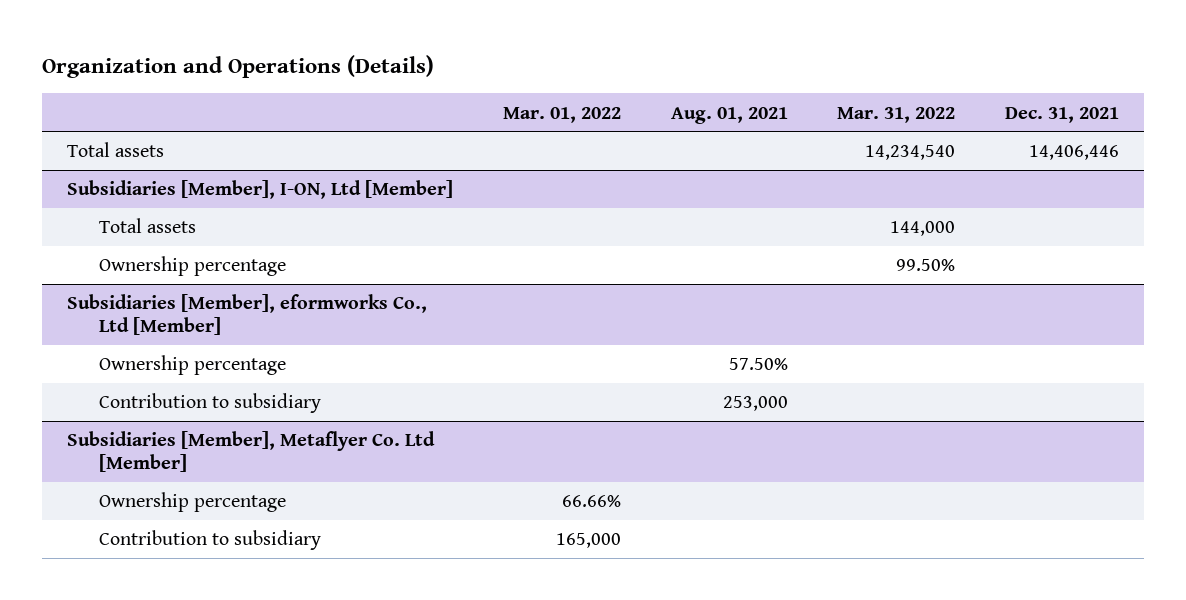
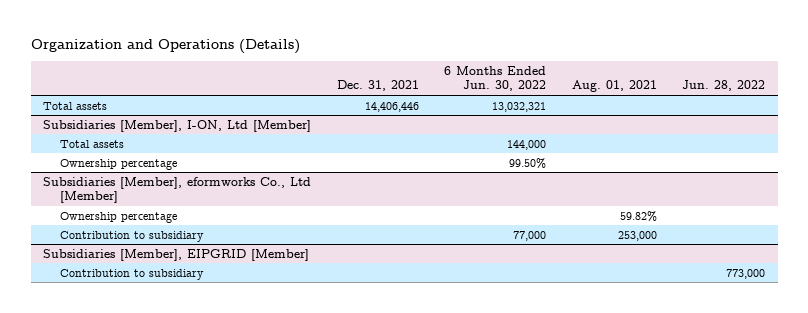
[502,106,621,123] Mar. 01, 2022 -> none
[837,106,956,123] Mar. 31, 2022 -> none
none -> [444,65,547,92] 6 Months Ended Jun. 30, 2022
none -> [681,80,765,92] Jun. 28, 2022
[728,358,788,371] 57.50% -> [619,210,657,222] 59.82%
[67,431,436,473] Subsidiaries [Member], Metaflyer Co. Ltd [Member] -> none
[98,492,286,513] Ownership percentage -> none
[98,530,321,551] Contribution to subsidiary -> none
none -> [43,248,310,261] Subsidiaries [Member], EIPGRID [Member]
none -> [60,268,205,280] Contribution to subsidiary

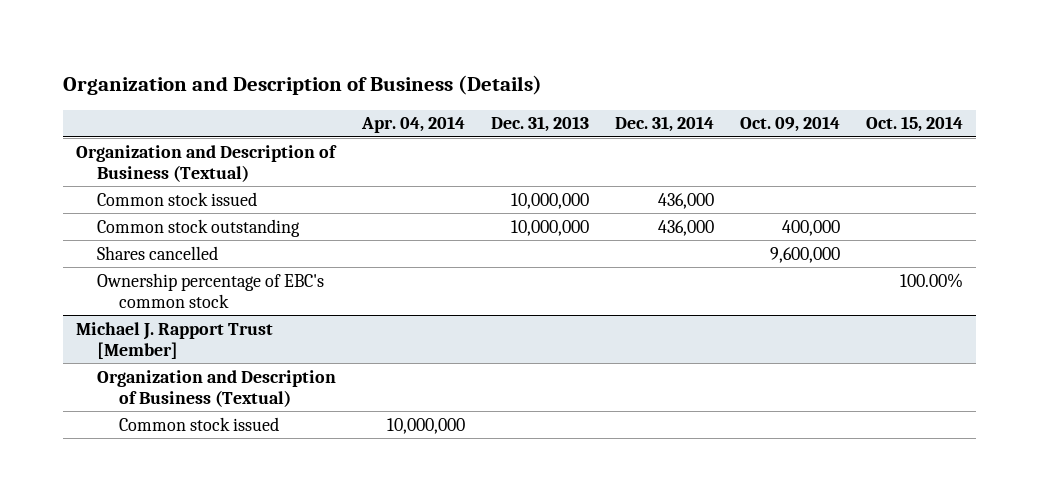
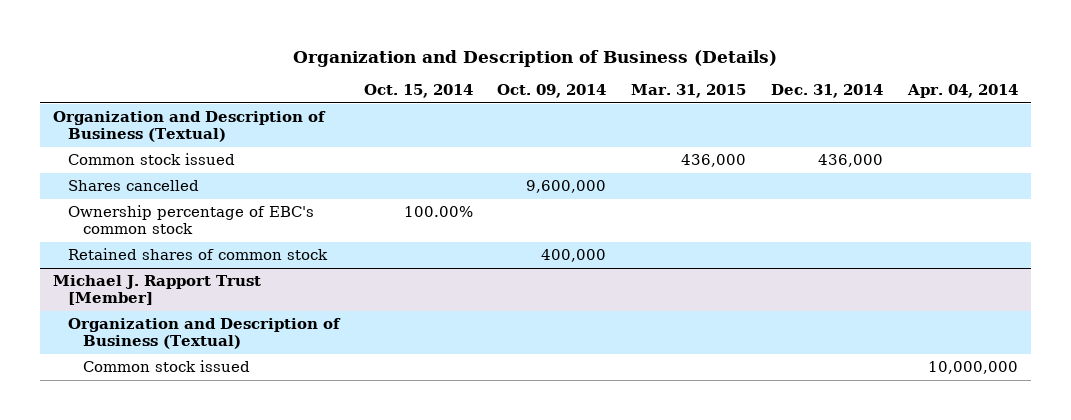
[491,116,590,133] Dec. 31, 2013 -> none
none -> [631,84,747,99] Mar. 31, 2015
[97,218,301,237] Common stock outstanding -> none
none -> [67,248,328,261] Retained shares of common stock

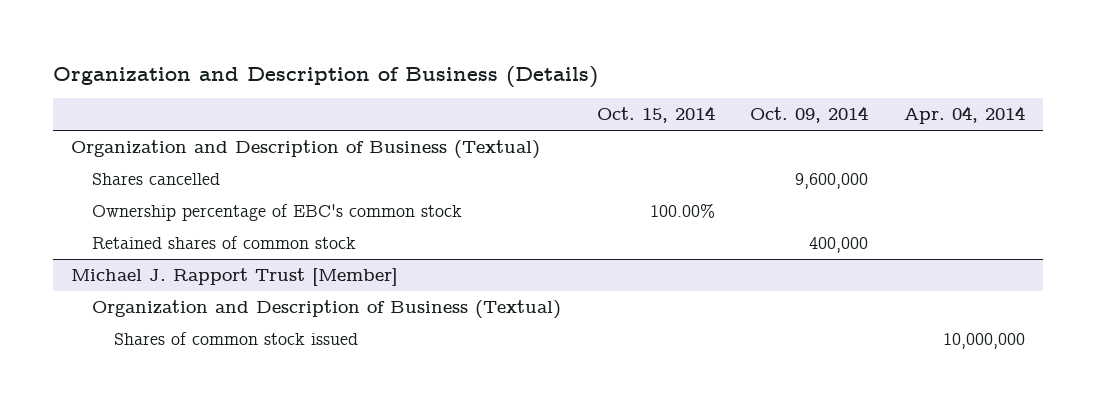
[631,84,747,99] Mar. 31, 2015 -> none
[771,84,884,99] Dec. 31, 2014 -> none
[67,153,235,166] Common stock issued -> none
[82,360,250,373] Common stock issued -> [113,332,358,346] Shares of common stock issued

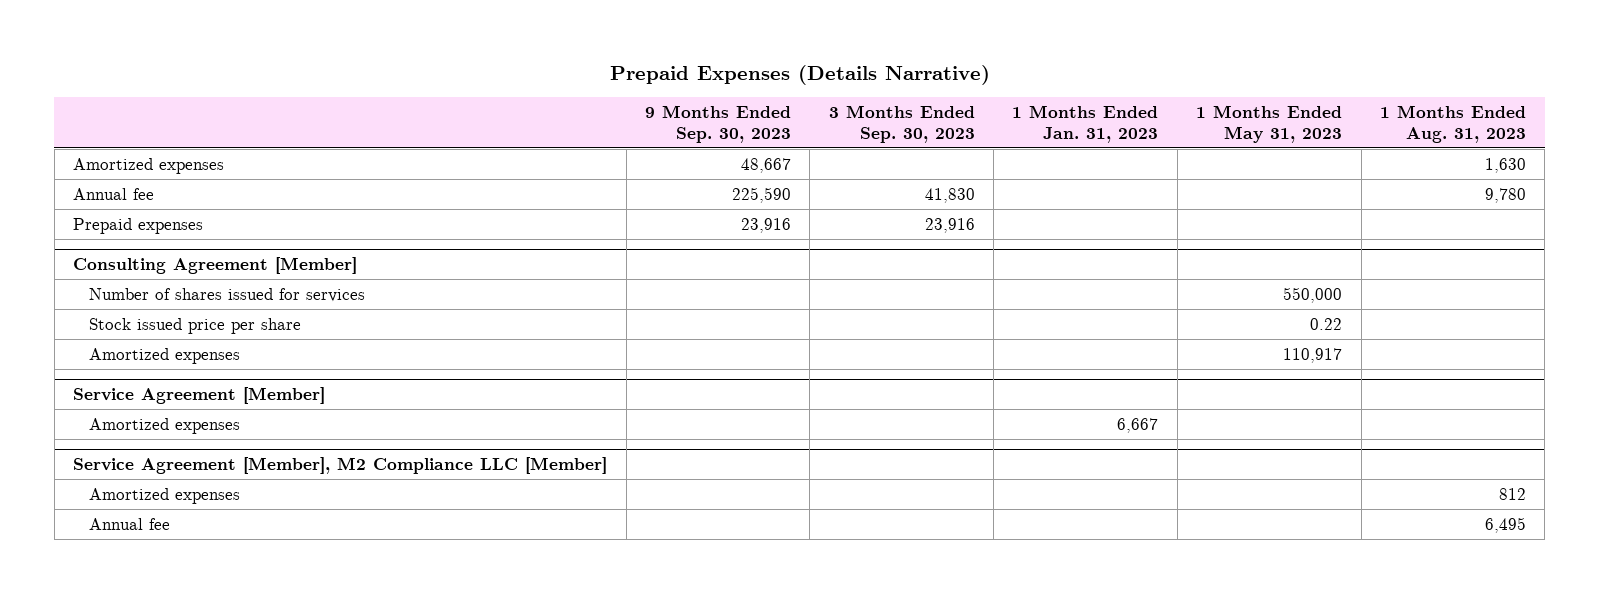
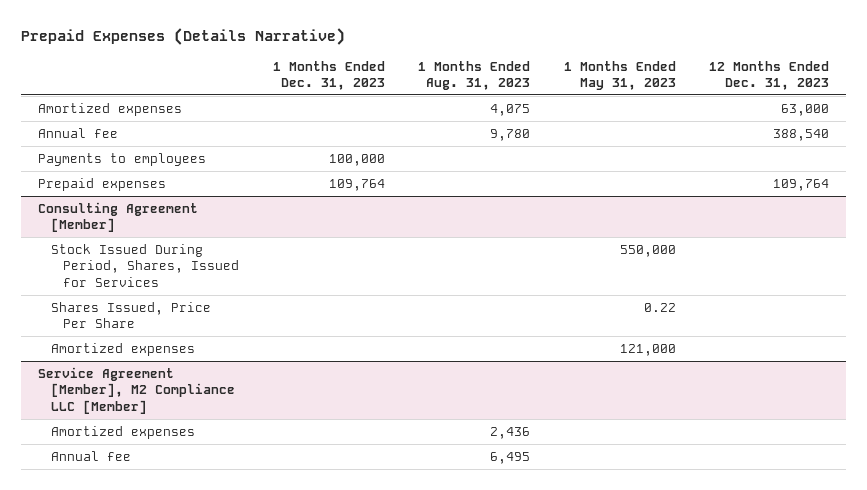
[644,104,791,143] 9 Months Ended Sep. 30, 2023 -> none
[828,104,975,143] 3 Months Ended Sep. 30, 2023 -> none
[1012,104,1159,143] 1 Months Ended Jan. 31, 2023 -> none
none -> [272,60,385,91] 1 Months Ended Dec. 31, 2023
none -> [709,60,830,91] 12 Months Ended Dec. 31, 2023
[1484,157,1526,173] 1,630 -> [490,103,531,116] 4,075
none -> [37,152,206,166] Payments to employees
[73,387,326,405] Service Agreement [Member] -> none
[89,417,241,434] Amortized expenses -> none
[89,287,366,302] Number of shares issued for services -> [50,243,240,287] Stock Issued During Period, Shares, Issued for Services
[89,317,302,334] Stock issued price per share -> [50,301,211,329] Shares Issued, Price Per Share
[1283,347,1343,363] 110,917 -> [619,343,676,356] 121,000
[1498,487,1526,500] 812 -> [490,426,531,439] 2,436

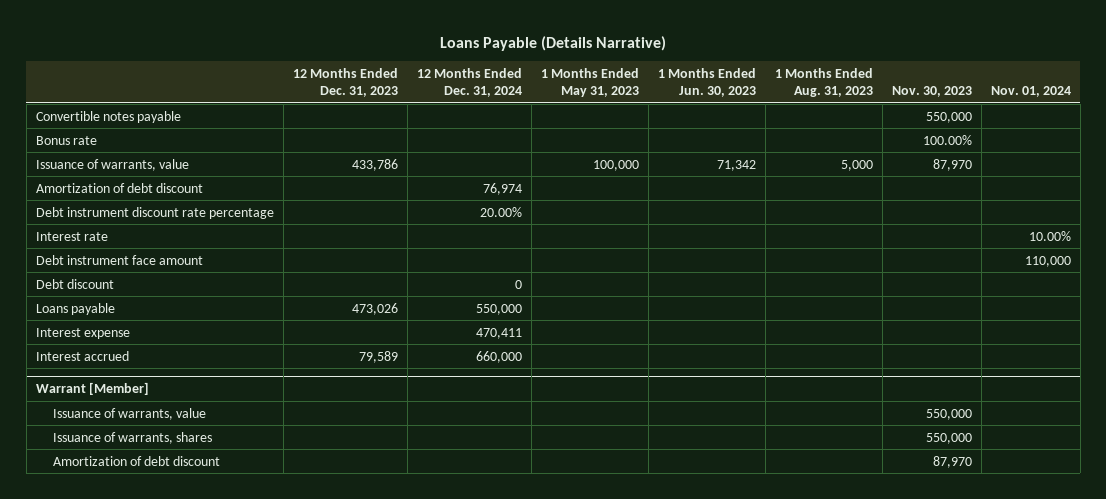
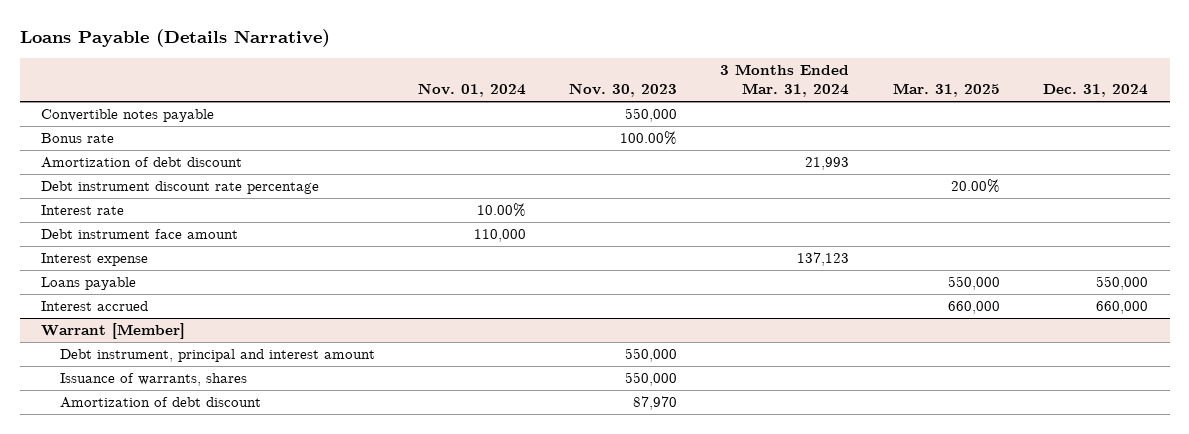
[292,67,398,98] 12 Months Ended Dec. 31, 2023 -> none
[416,67,522,98] 12 Months Ended Dec. 31, 2024 -> none
[540,67,639,98] 1 Months Ended May 31, 2023 -> none
[657,67,756,98] 1 Months Ended Jun. 30, 2023 -> none
[774,67,873,98] 1 Months Ended Aug. 31, 2023 -> none
none -> [720,64,850,98] 3 Months Ended Mar. 31, 2024
none -> [892,83,1000,98] Mar. 31, 2025
none -> [1043,84,1149,98] Dec. 31, 2024
[35,158,189,171] Issuance of warrants, value -> none
[35,278,114,289] Debt discount -> none
[35,302,115,315] Loans payable -> [41,277,137,291] Loans payable
[52,407,206,420] Issuance of warrants, value -> none
none -> [59,349,375,363] Debt instrument, principal and interest amount

